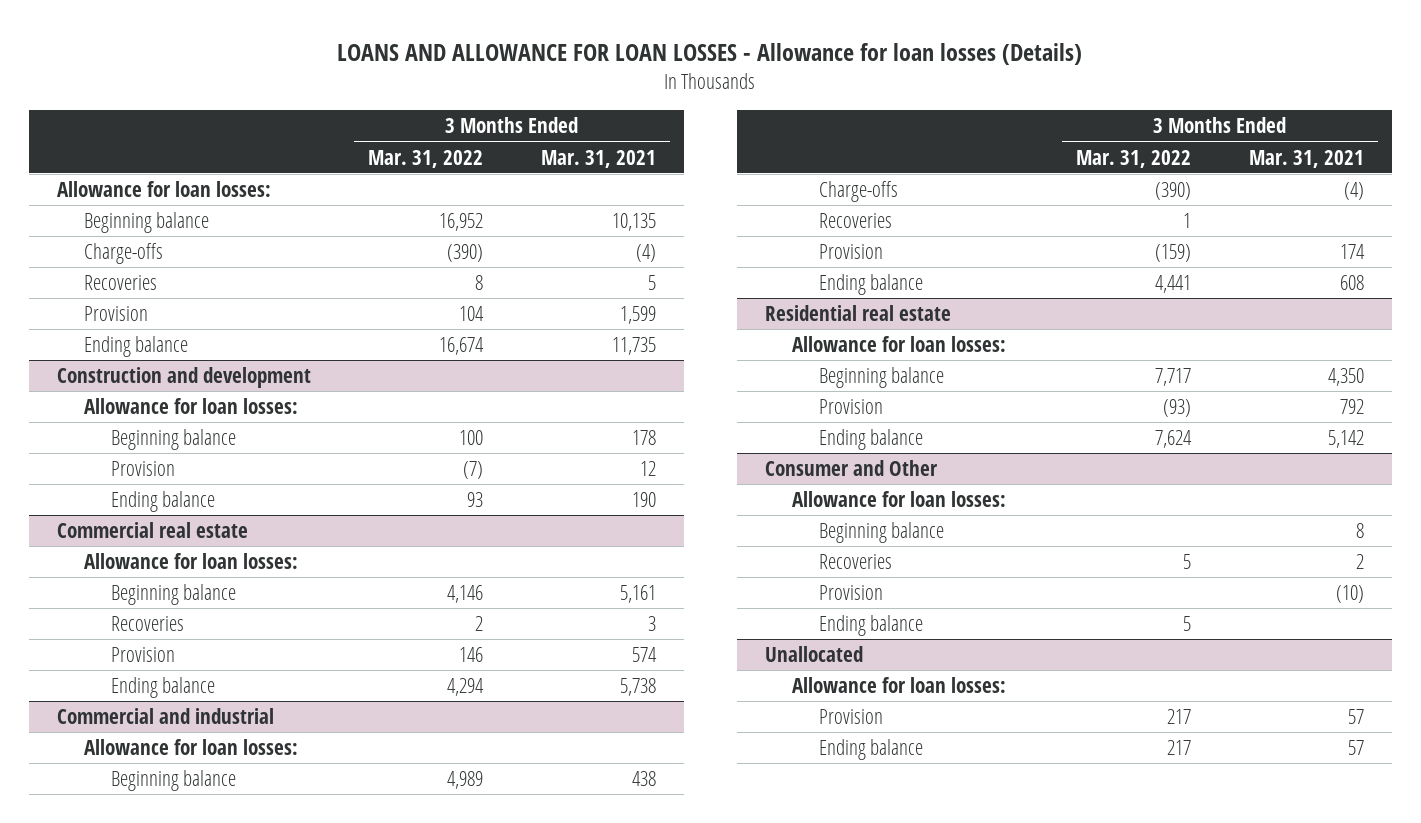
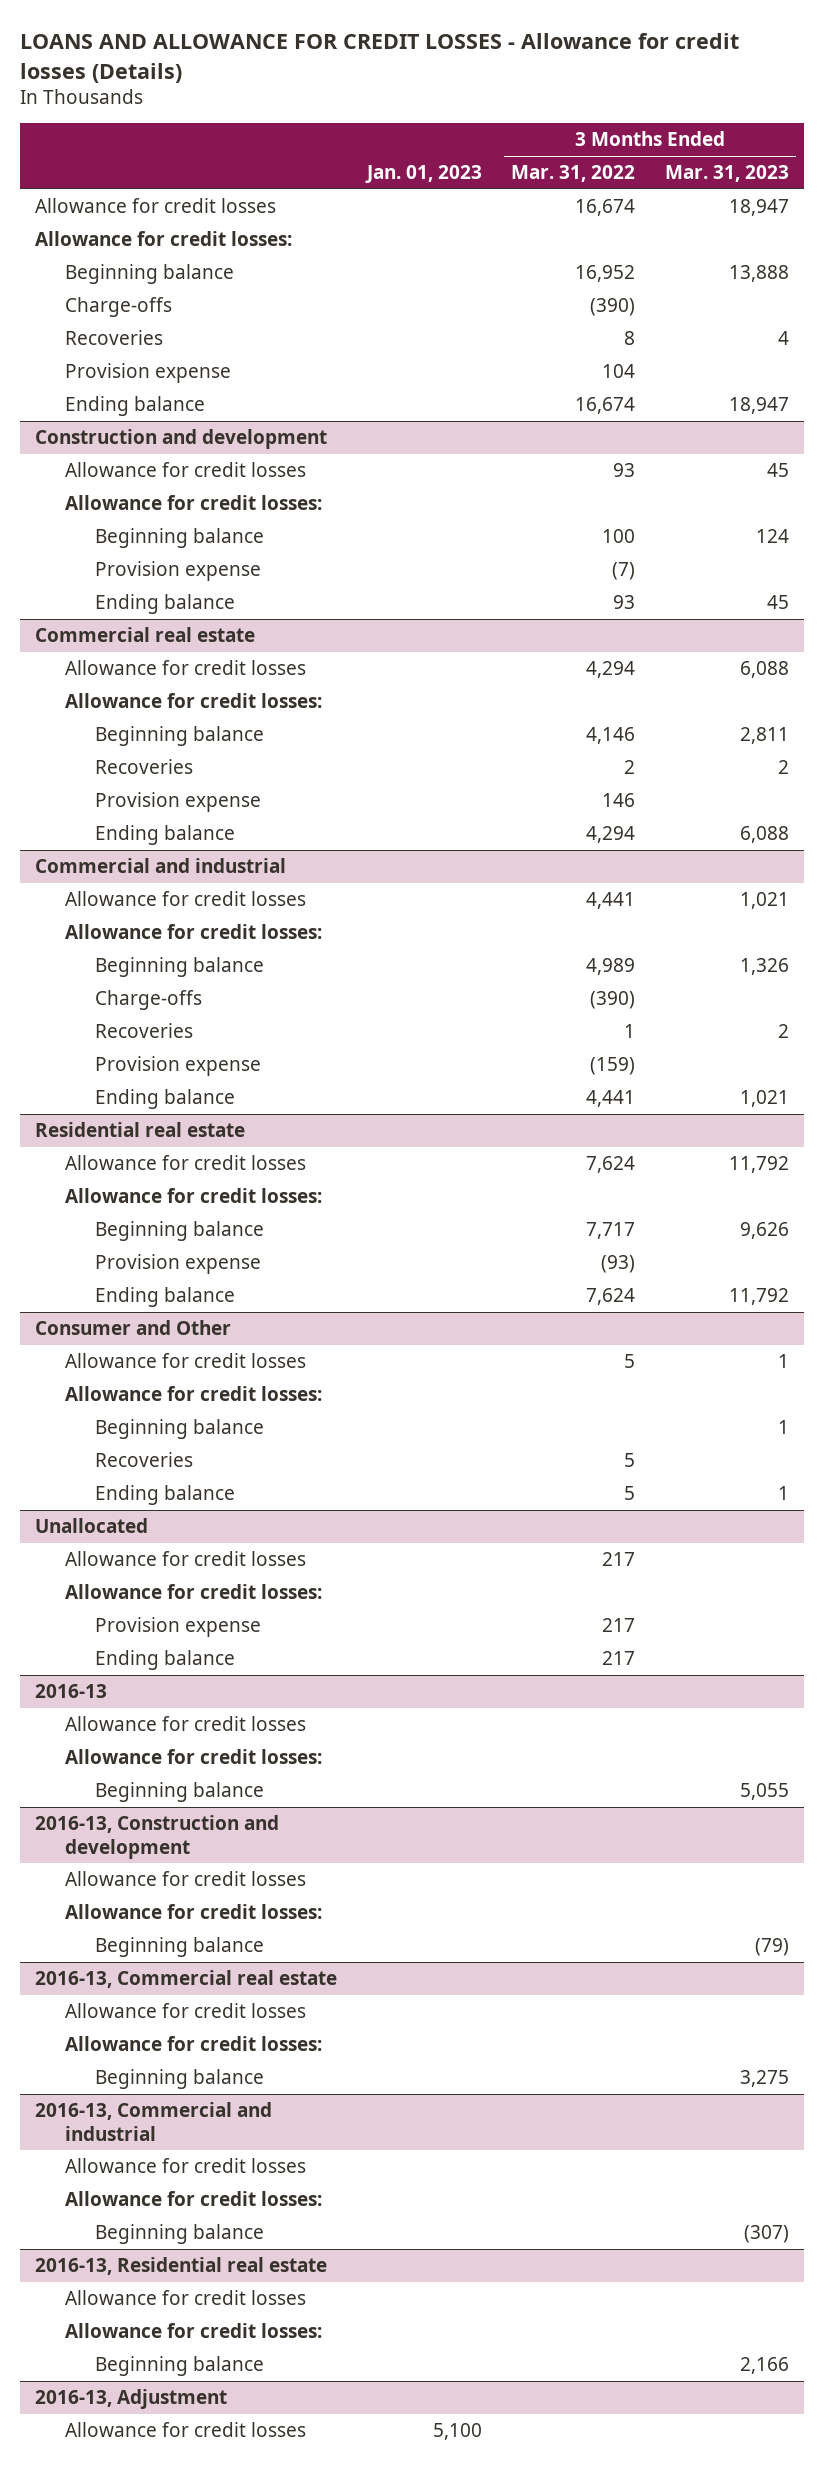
[337,43,1083,66] LOANS AND ALLOWANCE FOR LOAN LOSSES - Allowance for loan losses (Details) -> [20,33,740,83] LOANS AND ALLOWANCE FOR CREDIT LOSSES - Allowance for credit losses (Details)
[540,149,656,168] Mar. 31, 2021 -> none
none -> [364,165,482,184] Jan. 01, 2023
none -> [664,165,789,183] Mar. 31, 2023
none -> [34,198,276,214] Allowance for credit losses
[57,181,272,198] Allowance for loan losses: -> [34,231,292,247] Allowance for credit losses:
[84,306,149,322] Provision -> [64,363,231,384] Provision expense
none -> [64,462,306,478] Allowance for credit losses
[84,398,299,415] Allowance for loan losses: -> [64,495,322,511] Allowance for credit losses:
[111,461,176,477] Provision -> [94,561,261,582] Provision expense
none -> [64,660,306,676] Allowance for credit losses
[84,553,299,570] Allowance for loan losses: -> [64,693,322,709] Allowance for credit losses:
[111,647,176,663] Provision -> [94,792,261,813] Provision expense
none -> [64,891,306,907] Allowance for credit losses
[84,739,299,756] Allowance for loan losses: -> [64,924,322,940] Allowance for credit losses:
[819,244,884,260] Provision -> [94,1056,261,1077] Provision expense
none -> [64,1155,306,1171] Allowance for credit losses
[792,336,1007,353] Allowance for loan losses: -> [64,1188,322,1204] Allowance for credit losses:
[819,399,884,415] Provision -> [94,1254,261,1275] Provision expense
none -> [64,1353,306,1369] Allowance for credit losses
[792,491,1007,508] Allowance for loan losses: -> [64,1386,322,1402] Allowance for credit losses:
[819,585,884,601] Provision -> none
none -> [64,1551,306,1567] Allowance for credit losses
[792,677,1007,694] Allowance for loan losses: -> [64,1584,322,1600] Allowance for credit losses:
[819,709,884,725] Provision -> [94,1617,261,1638] Provision expense
none -> [34,1684,107,1699] 2016-13
none -> [64,1716,306,1732] Allowance for credit losses
none -> [64,1749,322,1765] Allowance for credit losses:
none -> [94,1782,264,1803] Beginning balance
none -> [34,1815,279,1859] 2016-13, Construction and development
none -> [64,1871,306,1887] Allowance for credit losses
none -> [64,1904,322,1920] Allowance for credit losses:
none -> [94,1937,264,1958] Beginning balance
none -> [34,1970,337,1989] 2016-13, Commercial real estate
none -> [64,2003,306,2019] Allowance for credit losses
none -> [64,2036,322,2052] Allowance for credit losses:
none -> [94,2069,264,2090] Beginning balance
none -> [34,2102,272,2141] 2016-13, Commercial and industrial
none -> [64,2158,306,2174] Allowance for credit losses
none -> [64,2191,322,2207] Allowance for credit losses:
none -> [94,2224,264,2245] Beginning balance
none -> [34,2257,327,2276] 2016-13, Residential real estate
none -> [64,2290,306,2306] Allowance for credit losses
none -> [64,2323,322,2339] Allowance for credit losses:
none -> [94,2356,264,2377] Beginning balance
none -> [34,2389,227,2410] 2016-13, Adjustment
none -> [64,2422,306,2438] Allowance for credit losses

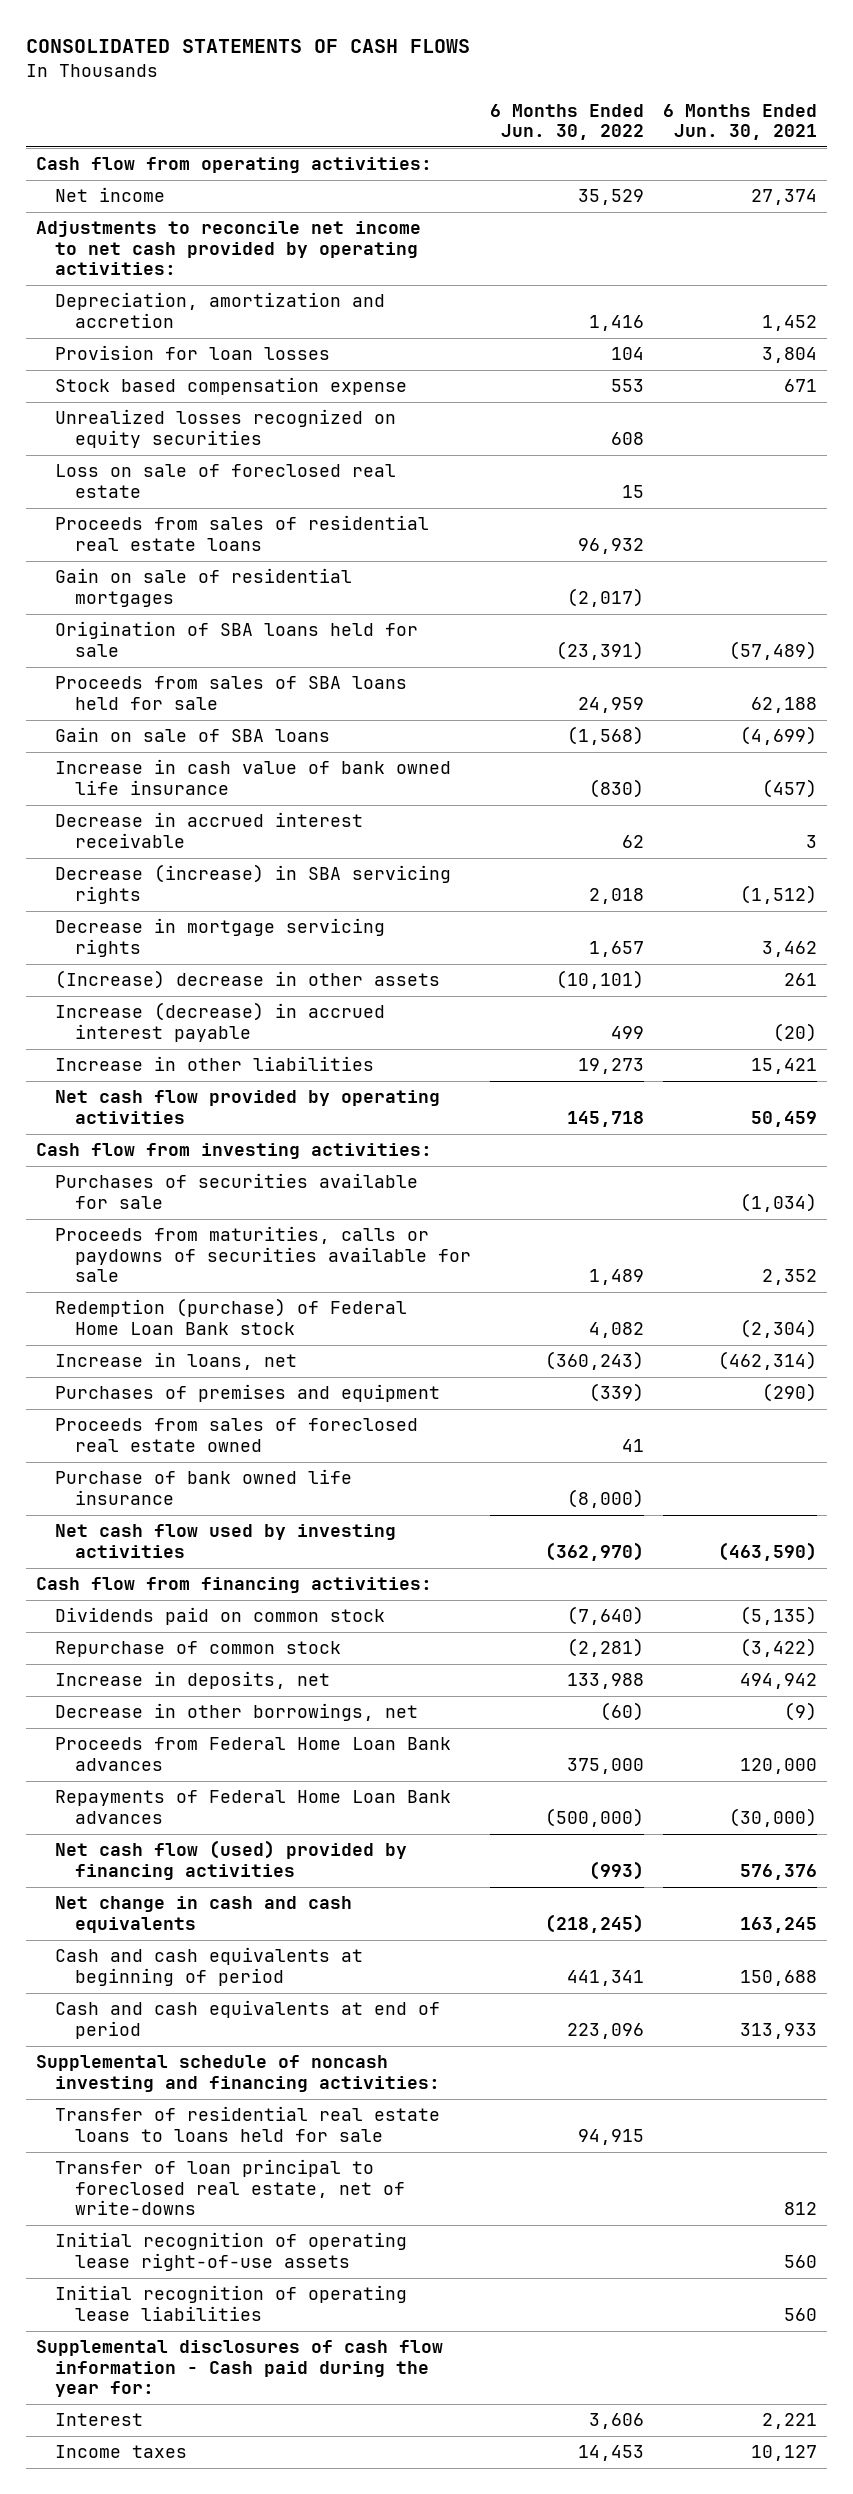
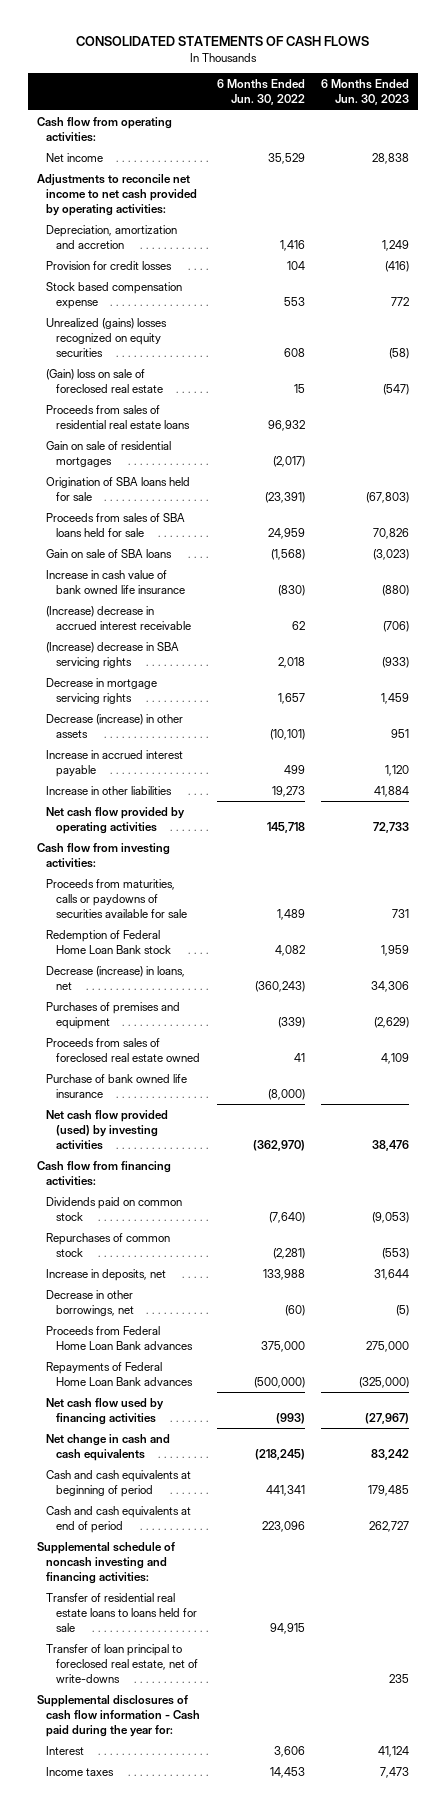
[662,103,817,141] 6 Months Ended Jun. 30, 2021 -> none
none -> [321,79,410,106] 6 Months Ended Jun. 30, 2023
[55,345,331,361] Provision for loan losses -> [46,260,173,270] Provision for credit losses
[55,409,397,448] Unrealized losses recognized on equity securities -> [46,317,168,357] Unrealized (gains) losses recognized on equity securities
[55,464,397,498] Loss on sale of foreclosed real estate -> [46,368,163,393] (Gain) loss on sale of foreclosed real estate
[55,812,364,848] Decrease in accrued interest receivable -> [46,605,191,630] (Increase) decrease in accrued interest receivable
[55,864,452,904] Decrease (increase) in SBA servicing rights -> [46,641,180,668] (Increase) decrease in SBA servicing rights
[55,970,441,990] (Increase) decrease in other assets -> [46,713,184,738] Decrease (increase) in other assets
[55,1002,386,1042] Increase (decrease) in accrued interest payable -> [46,749,184,777] Increase in accrued interest payable
[55,1173,419,1209] Purchases of securities available for sale -> none
[55,1298,408,1335] Redemption (purchase) of Federal Home Loan Bank stock -> [46,929,171,954] Redemption of Federal Home Loan Bank stock
[55,1352,298,1371] Increase in loans, net -> [46,965,186,990] Decrease (increase) in loans, net
[55,1524,397,1558] Net cash flow used by investing activities -> [46,1109,169,1150] Net cash flow provided (used) by investing activities
[55,1641,342,1658] Repurchase of common stock -> [46,1232,171,1257] Repurchases of common stock
[55,1840,408,1880] Net cash flow (used) provided by financing activities -> [46,1397,165,1425] Net cash flow used by financing activities
[55,2232,408,2271] Initial recognition of operating lease right-of-use assets -> none
[55,2285,408,2321] Initial recognition of operating lease liabilities -> none

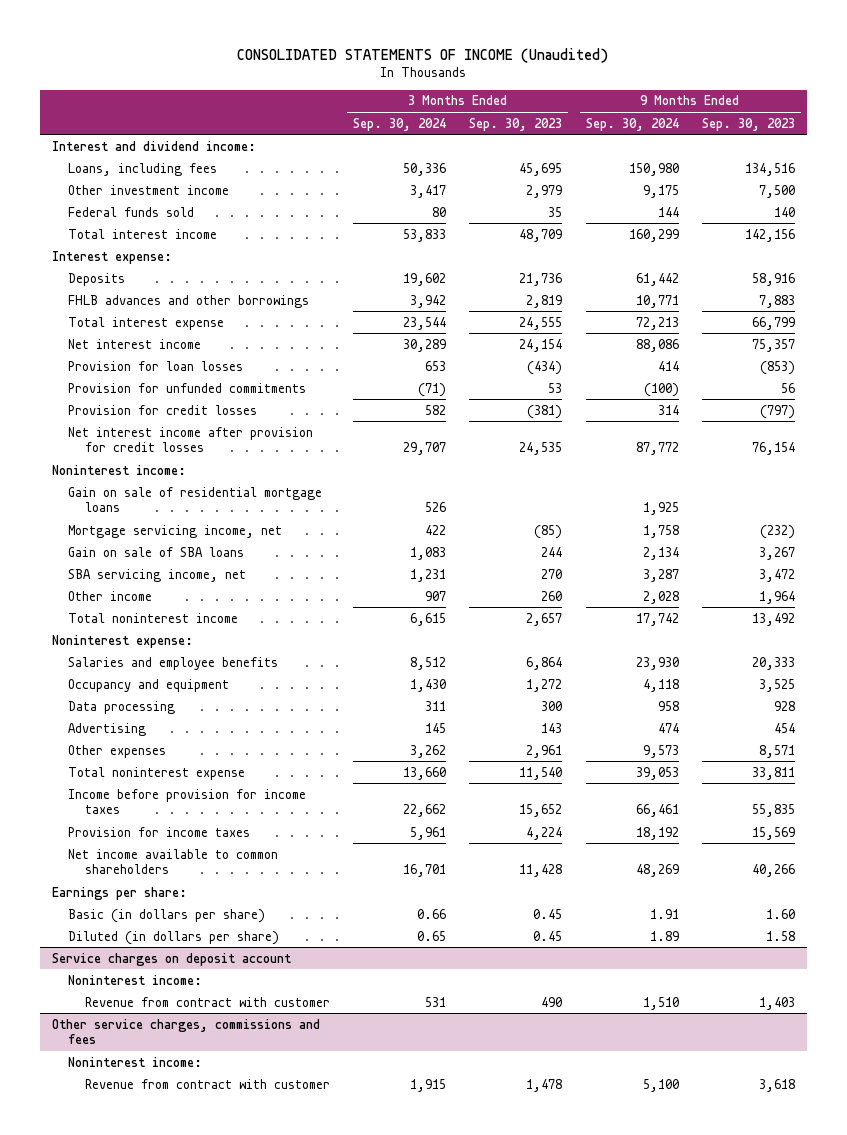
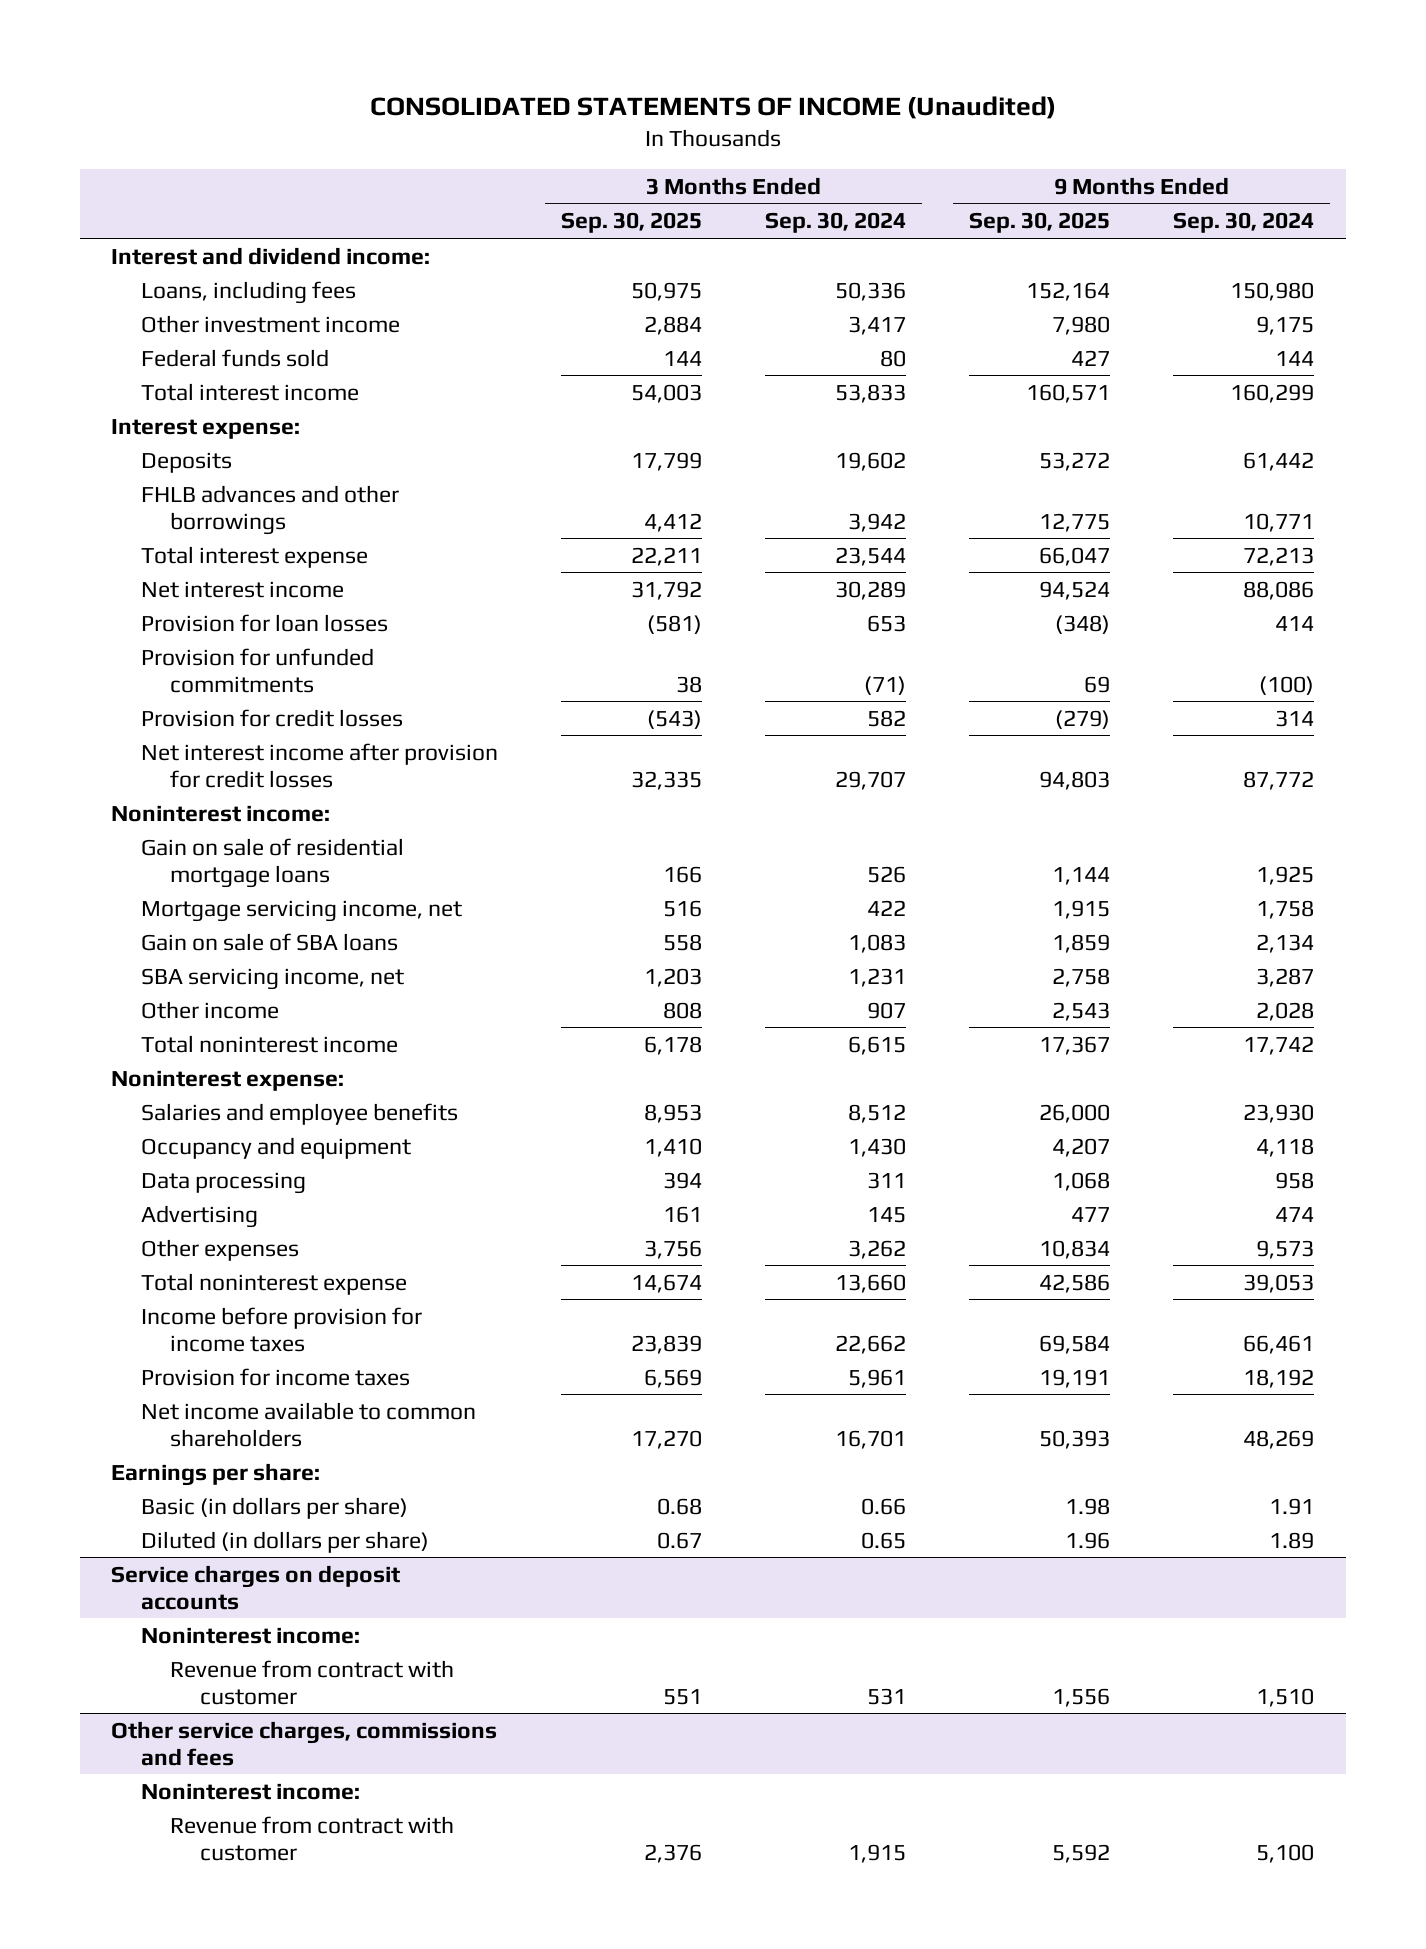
[469,117,563,131] Sep. 30, 2023 -> none
[702,117,796,131] Sep. 30, 2023 -> none
none -> [560,212,702,234] Sep. 30, 2025
none -> [969,212,1111,234] Sep. 30, 2025
[51,952,291,966] Service charges on deposit account -> [111,1564,401,1610] Service charges on deposit accounts

